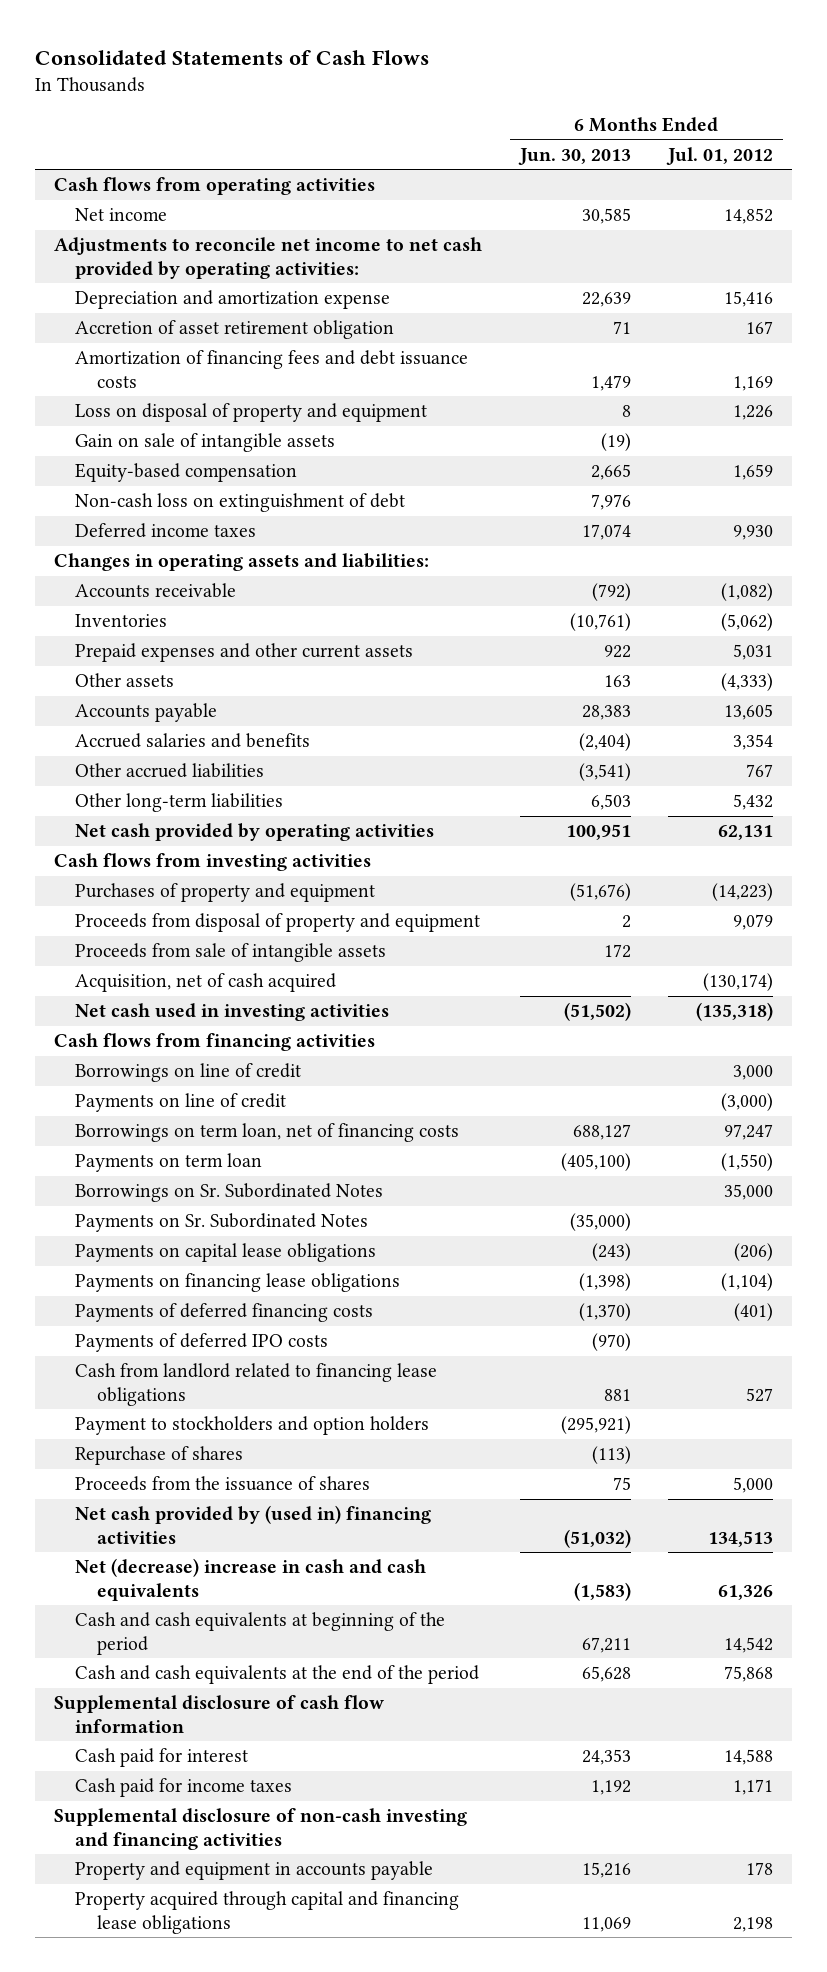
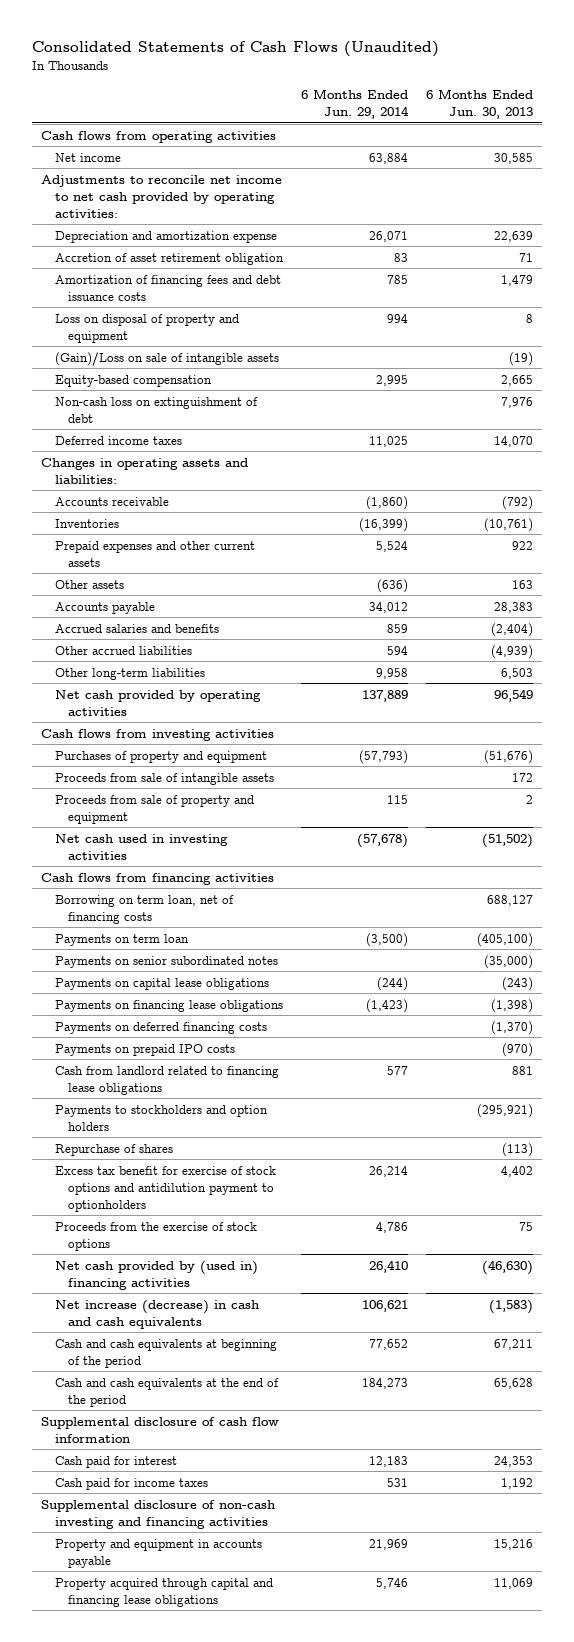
[34,49,429,65] Consolidated Statements of Cash Flows -> [31,41,439,58] Consolidated Statements of Cash Flows (Unaudited)
[666,146,774,165] Jul. 01, 2012 -> none
none -> [300,89,409,120] 6 Months Ended Jun. 29, 2014
[75,433,336,453] Gain on sale of intangible assets -> [54,351,279,366] (Gain)/Loss on sale of intangible assets
[581,524,631,541] 17,074 -> [493,435,533,447] 14,070
[578,763,631,782] (3,541) -> [490,644,533,659] (4,939)
[565,824,631,841] 100,951 -> [493,688,533,702] 96,549
[75,913,481,933] Proceeds from disposal of property and equipment -> none
[75,973,337,993] Acquisition, net of cash acquired -> none
none -> [54,794,254,824] Proceeds from sale of property and equipment
[75,1063,302,1083] Borrowings on line of credit -> none
[75,1093,287,1113] Payments on line of credit -> none
[75,1123,460,1143] Borrowings on term loan, net of financing costs -> [54,894,234,924] Borrowing on term loan, net of financing costs
[75,1183,384,1203] Borrowings on Sr. Subordinated Notes -> none
[75,1213,369,1233] Payments on Sr. Subordinated Notes -> [54,955,278,968] Payments on senior subordinated notes
[75,1333,329,1353] Payments of deferred IPO costs -> none
[75,1303,374,1323] Payments of deferred financing costs -> [54,1021,267,1034] Payments on deferred financing costs
none -> [54,1043,235,1056] Payments on prepaid IPO costs
[75,1416,430,1436] Payment to stockholders and option holders -> [54,1104,268,1131] Payments to stockholders and option holders
[75,1476,371,1492] Proceeds from the issuance of shares -> none
none -> [54,1165,276,1212] Excess tax benefit for exercise of stock options and antidilution payment to optionholders
none -> [54,1221,257,1251] Proceeds from the exercise of stock options
[563,1528,631,1548] (51,032) -> [481,1259,533,1275] (46,630)
[75,1558,427,1601] Net (decrease) increase in cash and cash equivalents -> [54,1299,259,1329] Net increase (decrease) in cash and cash equivalents

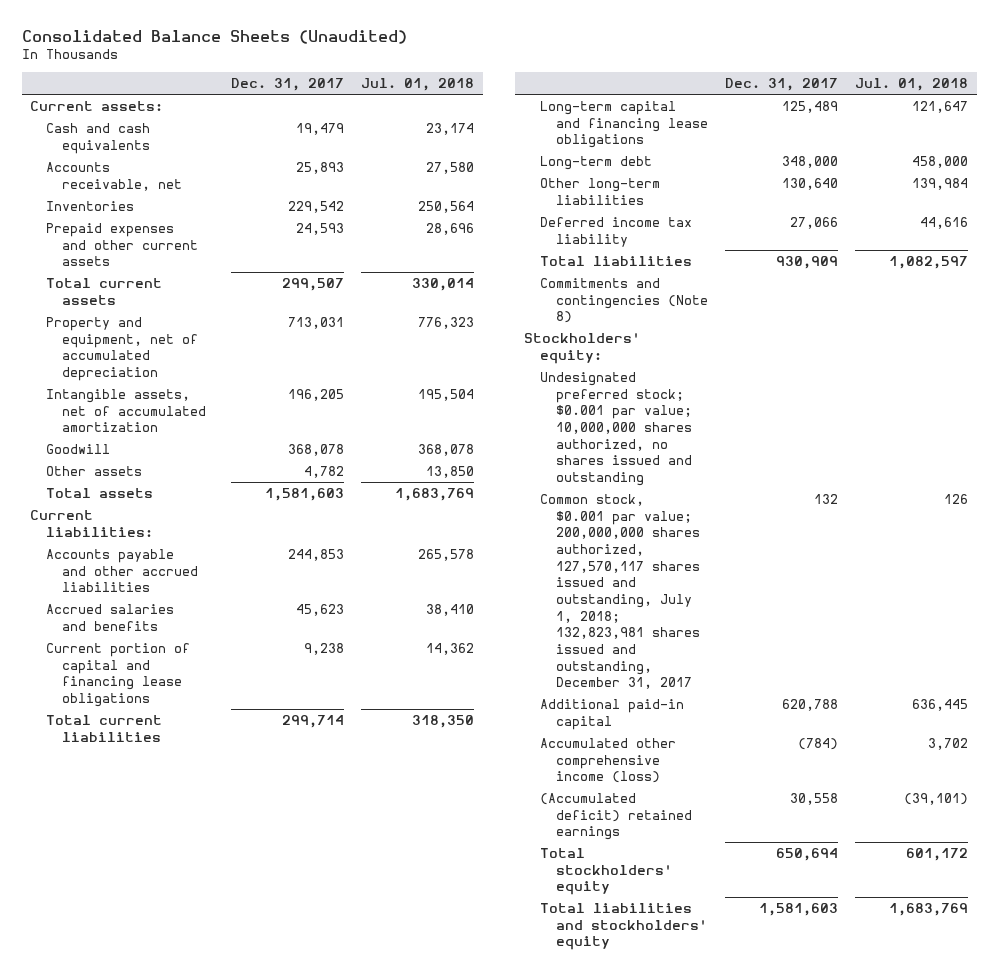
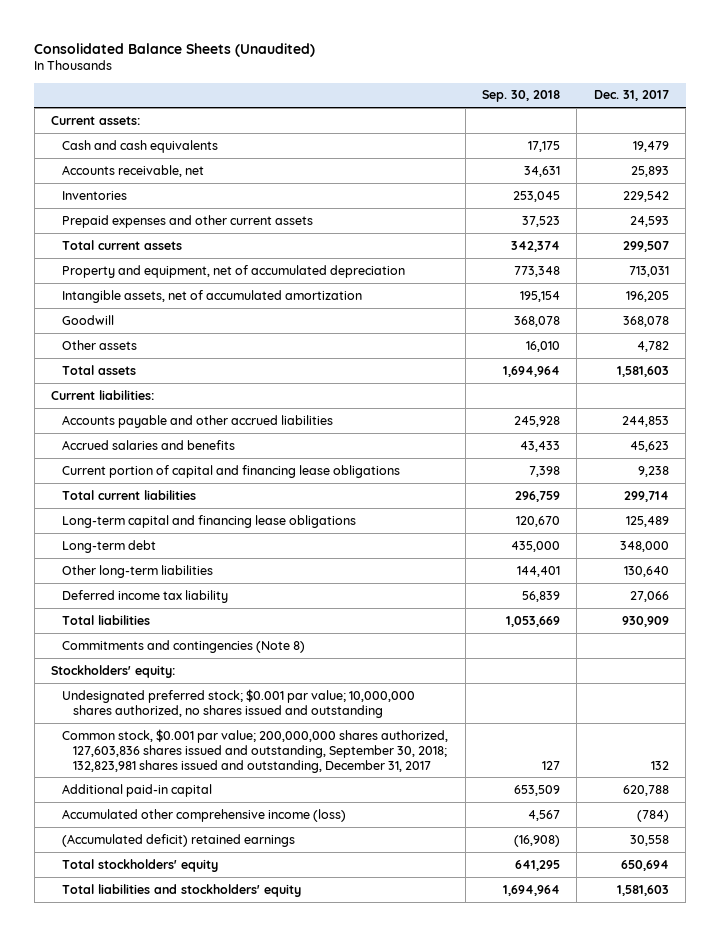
[361,78,475,92] Jul. 01, 2018 -> none
none -> [481,90,560,103] Sep. 30, 2018
[539,493,701,690] Common stock, $0.001 par value; 200,000,000 shares authorized, 127,570,117 shares issued and outstanding, July 1, 2018; 132,823,981 shares issued and outstanding, December 31, 2017 -> [62,728,449,773] Common stock, $0.001 par value; 200,000,000 shares authorized, 127,603,836 shares issued and outstanding, September 30, 2018; 132,823,981 shares issued and outstanding, December 31, 2017

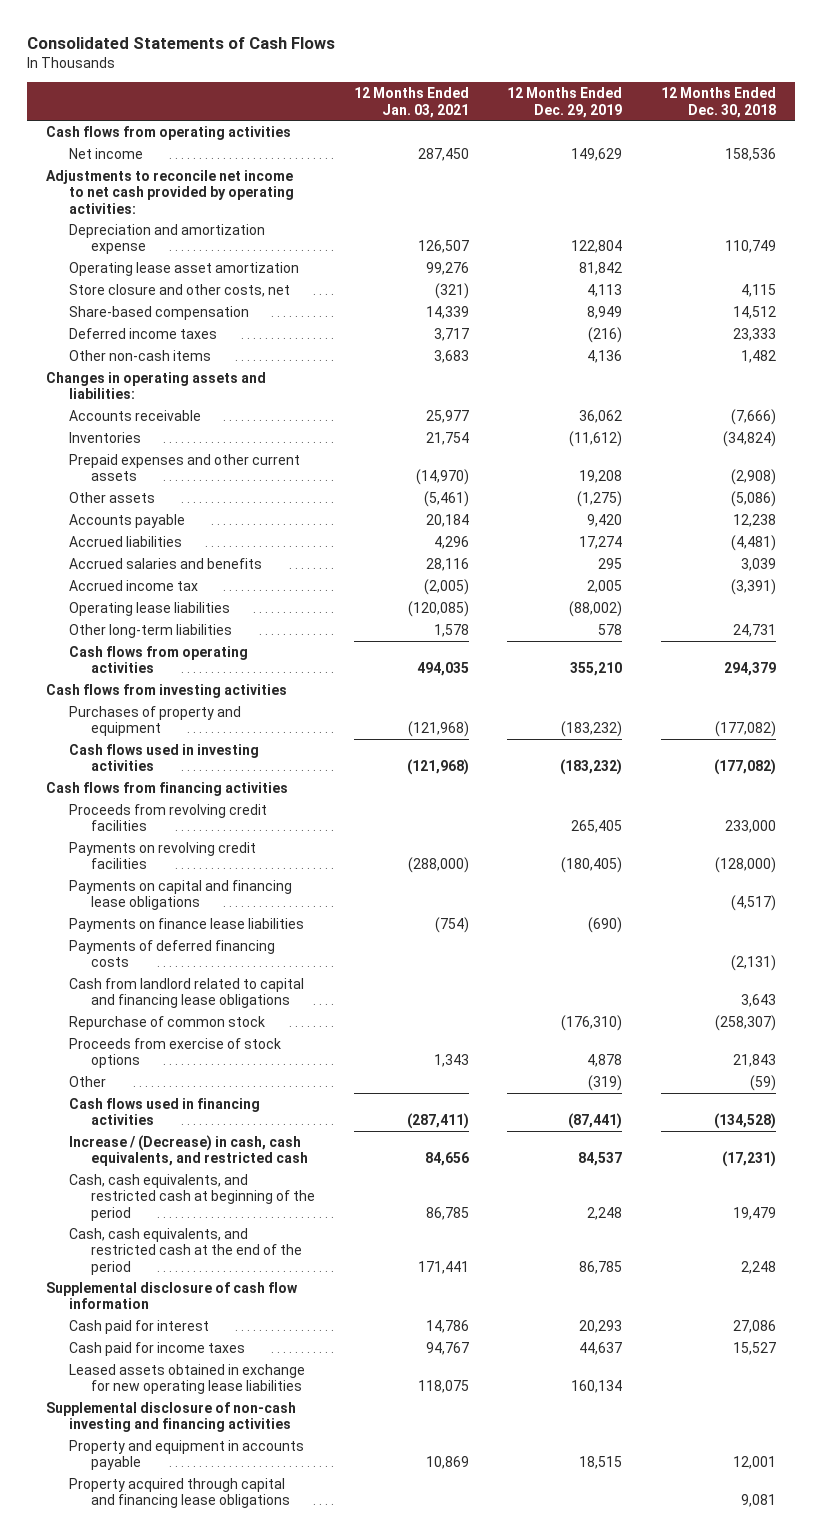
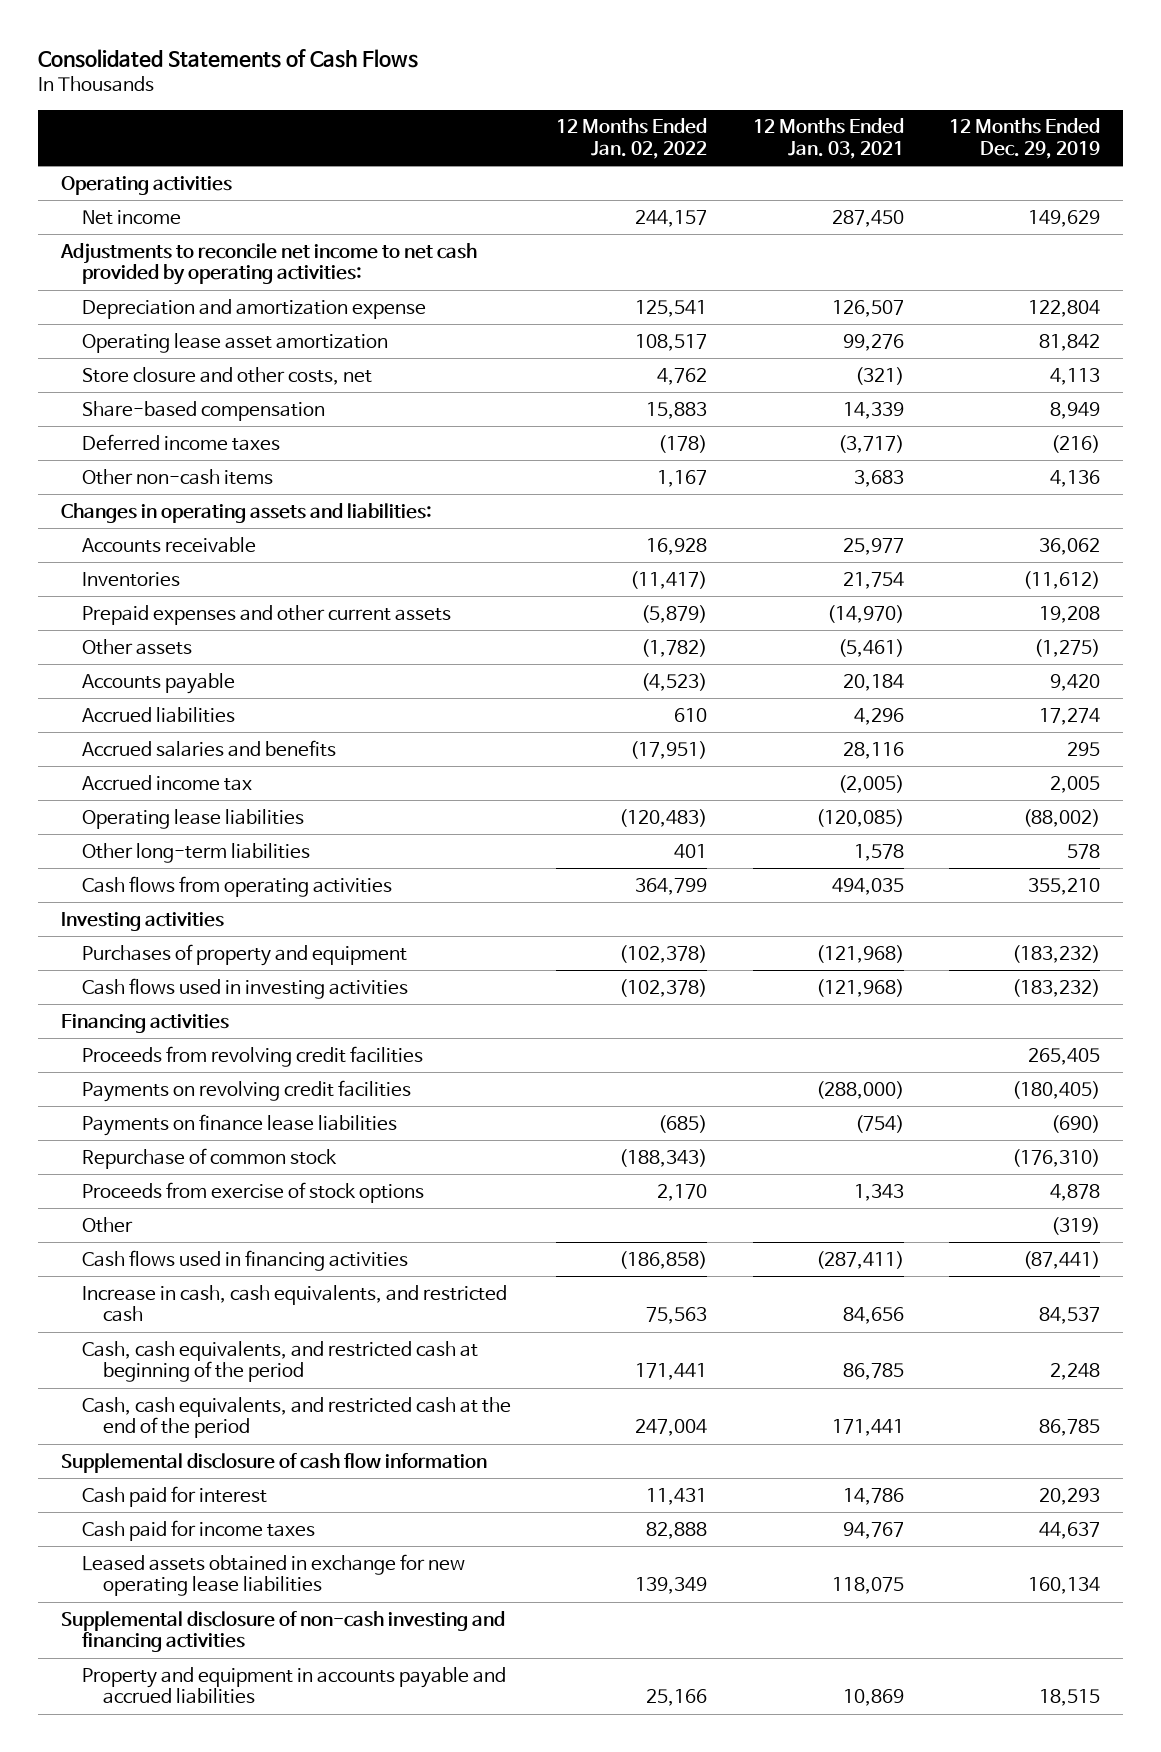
[660,87,776,118] 12 Months Ended Dec. 30, 2018 -> none
none -> [556,118,708,159] 12 Months Ended Jan. 02, 2022
[46,125,292,140] Cash flows from operating activities -> [60,175,232,195] Operating activities
[433,327,469,341] 3,717 -> [837,434,904,453] (3,717)
[46,683,288,698] Cash flows from investing activities -> [60,911,224,931] Investing activities
[46,781,289,796] Cash flows from financing activities -> [60,1013,229,1033] Financing activities
[68,879,292,911] Payments on capital and financing lease obligations -> none
[68,939,275,968] Payments of deferred financing costs -> none
[68,977,304,1009] Cash from landlord related to capital and financing lease obligations -> none
[68,1134,309,1167] Increase / (Decrease) in cash, cash equivalents, and restricted cash -> [81,1284,507,1323] Increase in cash, cash equivalents, and restricted cash
[68,1477,291,1509] Property acquired through capital and financing lease obligations -> none
[68,1439,304,1471] Property and equipment in accounts payable -> [81,1666,506,1705] Property and equipment in accounts payable and accrued liabilities

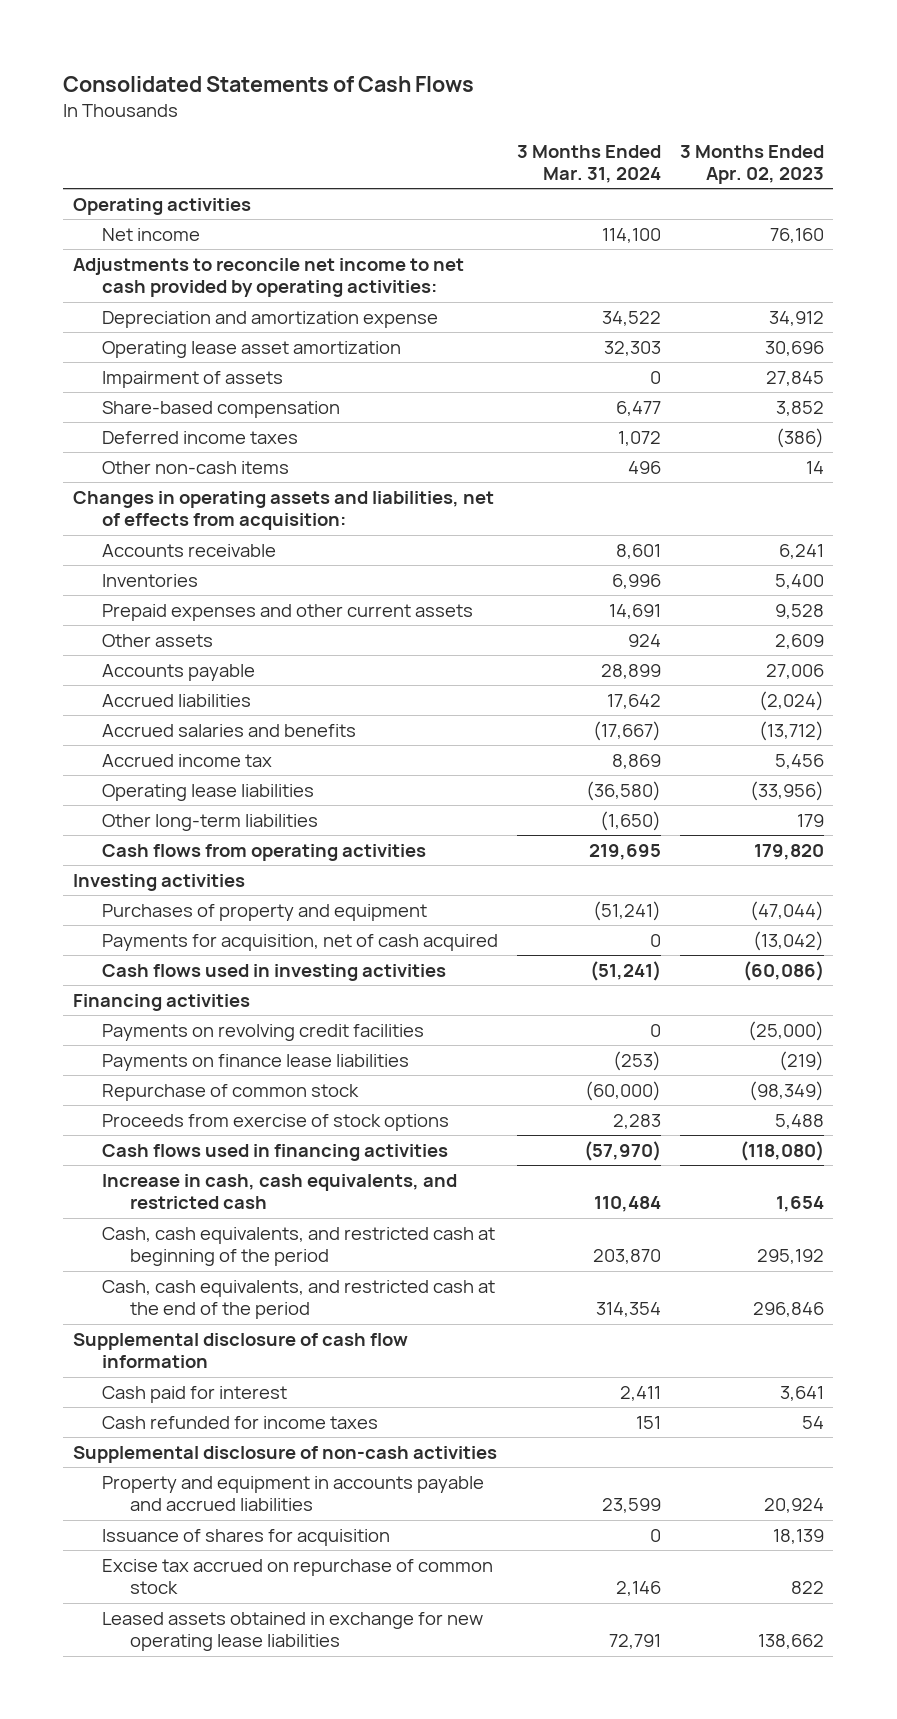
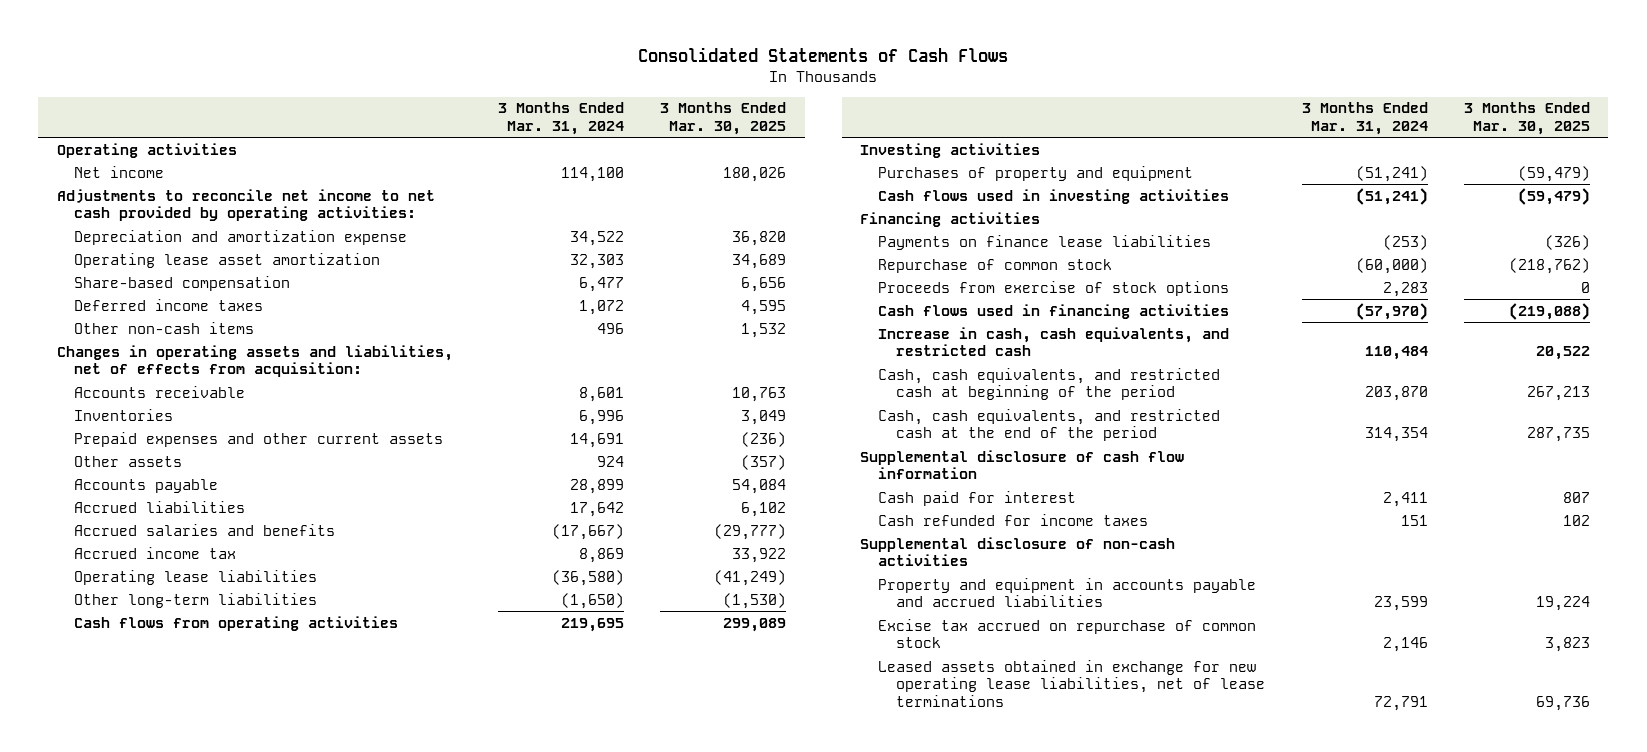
[679,144,824,185] 3 Months Ended Apr. 02, 2023 -> none
none -> [660,102,787,136] 3 Months Ended Mar. 30, 2025
[101,370,283,388] Impairment of assets -> none
[101,933,498,951] Payments for acquisition, net of cash acquired -> none
[101,1023,424,1041] Payments on revolving credit facilities -> none
[101,1528,390,1546] Issuance of shares for acquisition -> none
[101,1611,483,1652] Leased assets obtained in exchange for new operating lease liabilities -> [878,659,1266,708] Leased assets obtained in exchange for new operating lease liabilities, net of lease terminations

